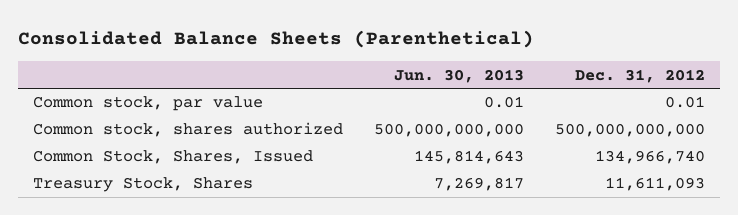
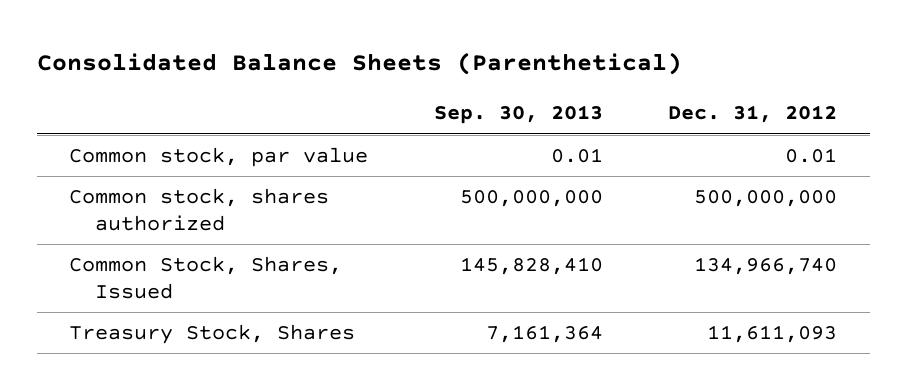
[393,68,524,83] Jun. 30, 2013 -> none
none -> [433,105,603,125] Sep. 30, 2013
[554,123,705,138] 500,000,000,000 -> [693,190,837,208] 500,000,000

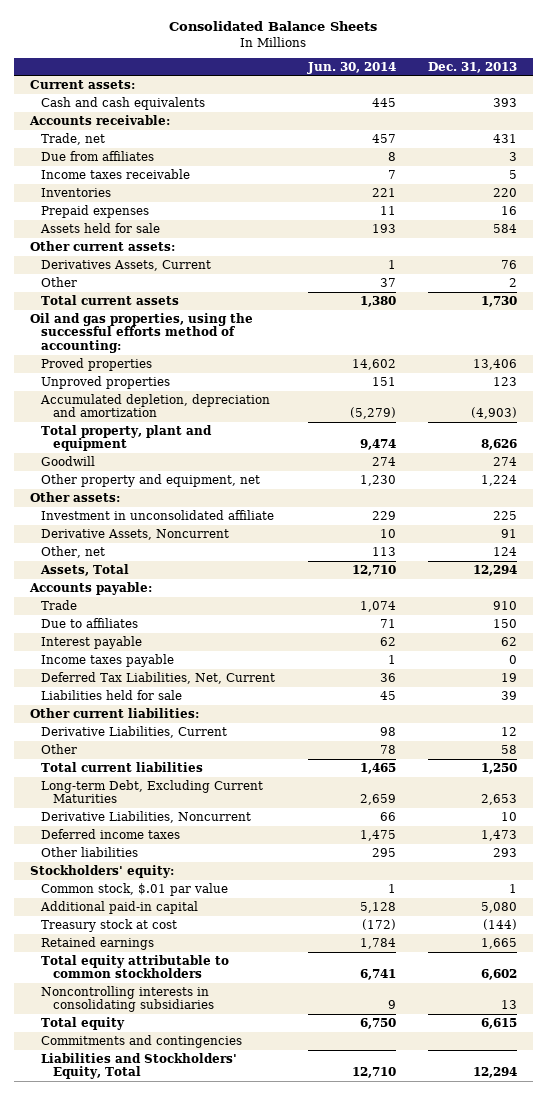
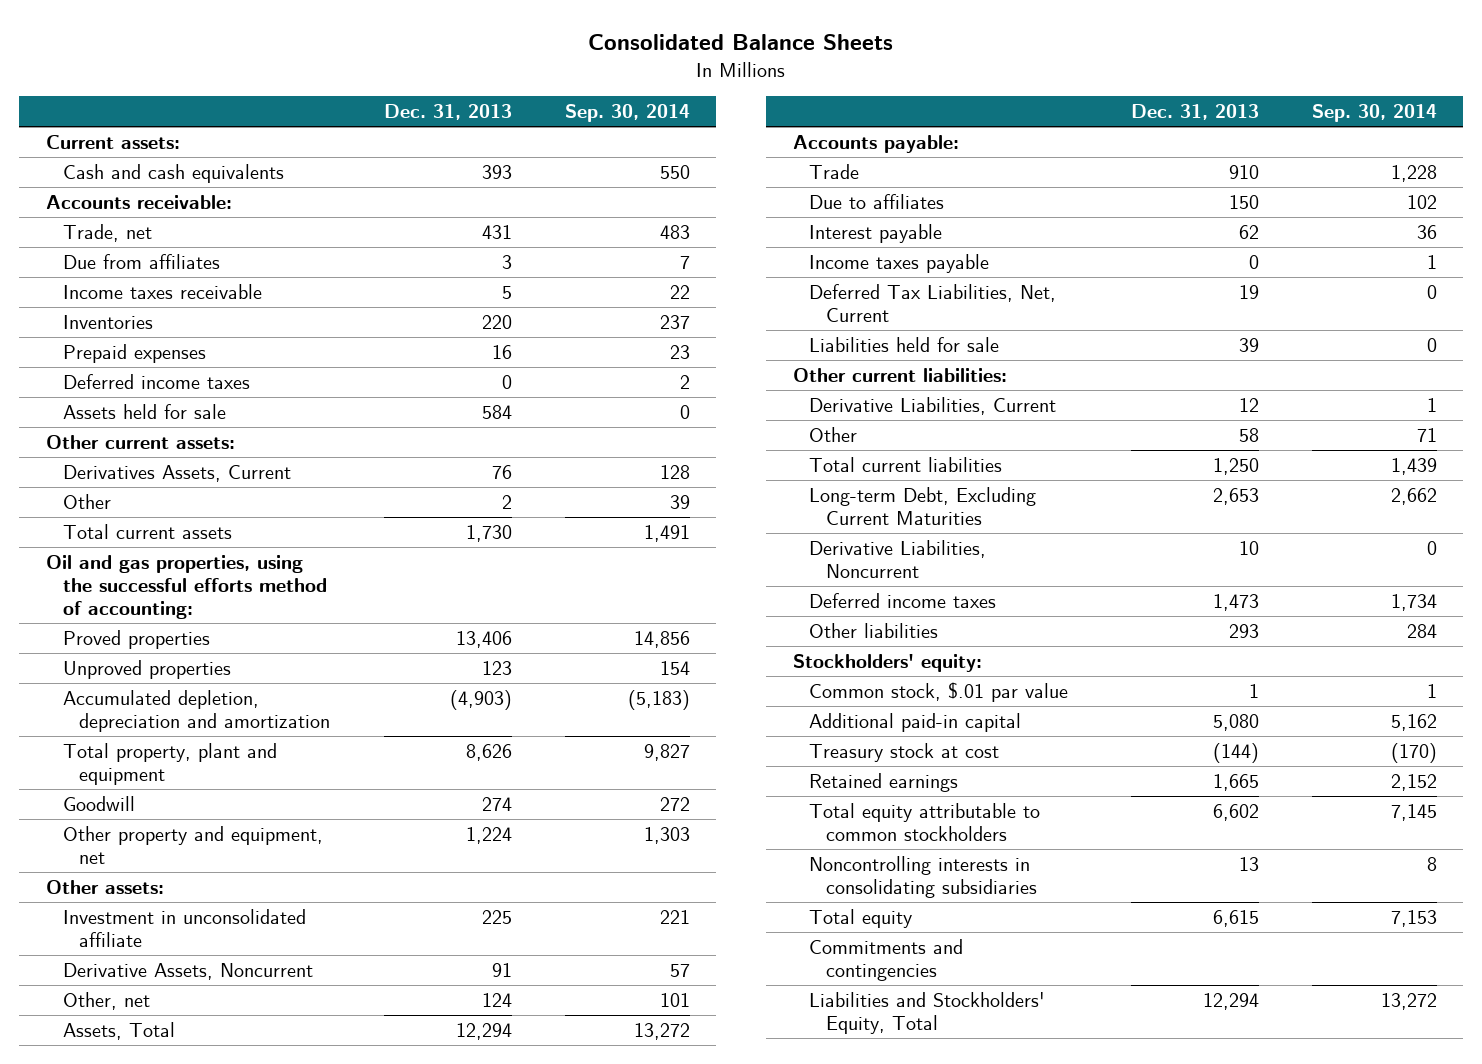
[306,61,396,74] Jun. 30, 2014 -> none
none -> [564,104,690,123] Sep. 30, 2014
none -> [62,373,250,389] Deferred income taxes

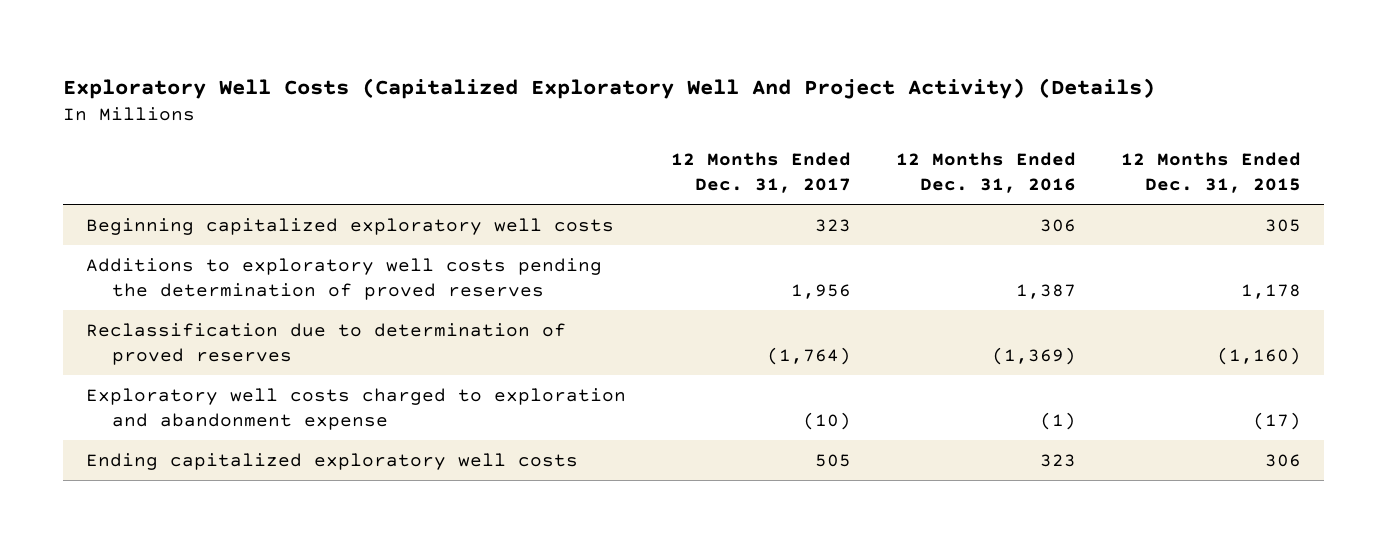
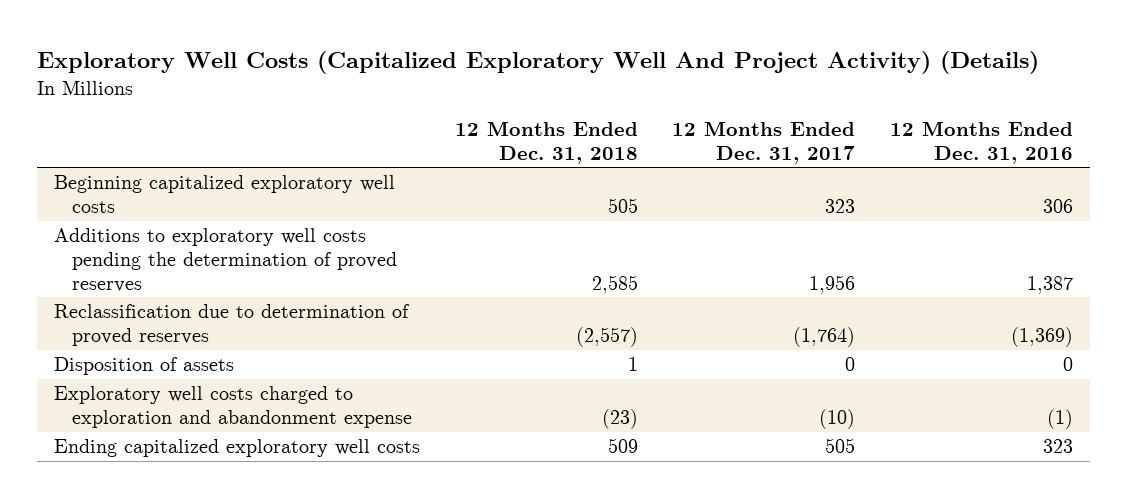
[1121,152,1302,194] 12 Months Ended Dec. 31, 2015 -> none
none -> [454,120,638,164] 12 Months Ended Dec. 31, 2018
none -> [54,357,235,376] Disposition of assets

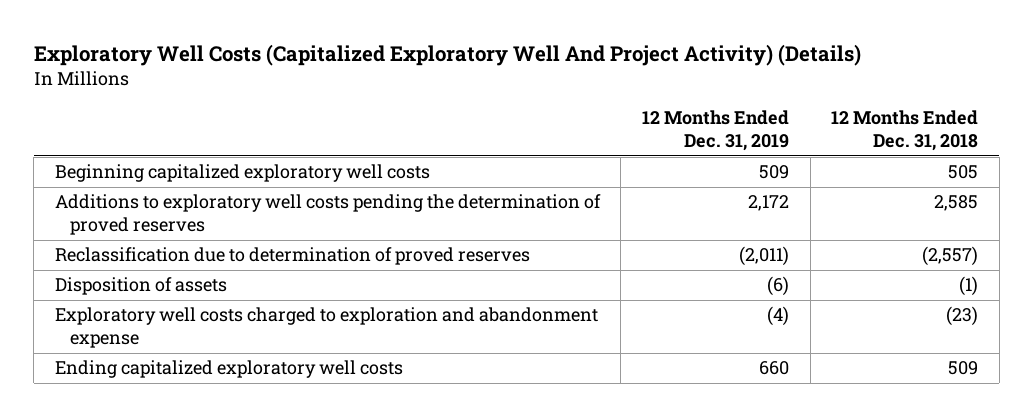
[672,120,856,164] 12 Months Ended Dec. 31, 2017 -> none
[890,120,1074,164] 12 Months Ended Dec. 31, 2016 -> none
none -> [641,110,789,152] 12 Months Ended Dec. 31, 2019
[627,357,638,372] 1 -> [959,276,979,297] (1)

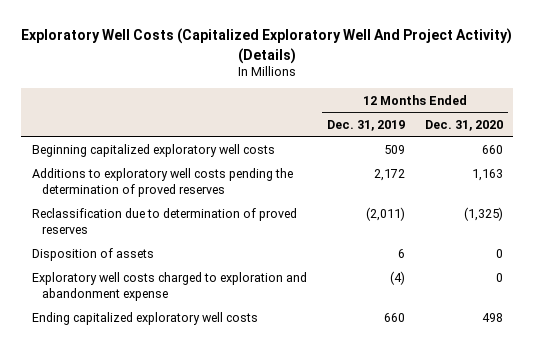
[831,110,979,152] 12 Months Ended Dec. 31, 2018 -> none
none -> [425,120,504,132] Dec. 31, 2020
[766,276,789,297] (6) -> [397,249,405,259] 6

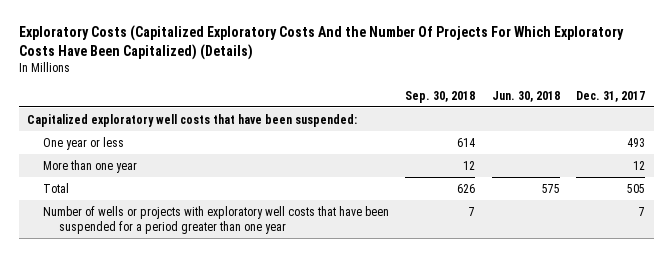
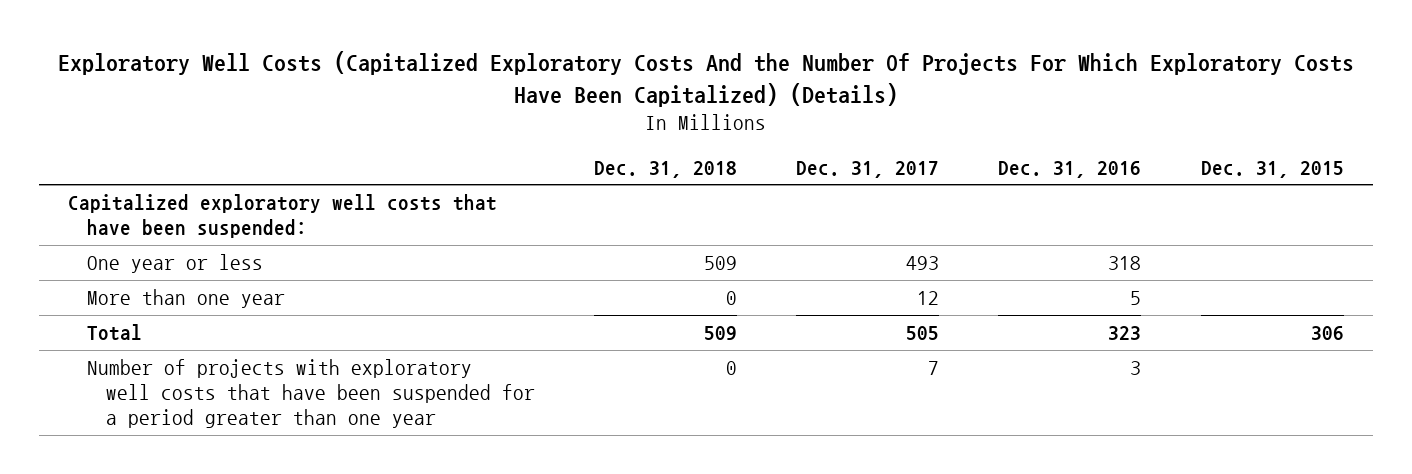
[18,25,624,61] Exploratory Costs (Capitalized Exploratory Costs And the Number Of Projects For Which Exploratory Costs Have Been Capitalized) (Details) -> [57,51,1354,107] Exploratory Well Costs (Capitalized Exploratory Costs And the Number Of Projects For Which Exploratory Costs Have Been Capitalized) (Details)
[405,90,476,103] Sep. 30, 2018 -> none
[491,90,560,102] Jun. 30, 2018 -> none
none -> [594,160,738,178] Dec. 31, 2018
none -> [998,160,1142,178] Dec. 31, 2016
none -> [1200,160,1344,178] Dec. 31, 2015
[42,205,389,234] Number of wells or projects with exploratory well costs that have been suspended for a period greater than one year -> [87,358,536,429] Number of projects with exploratory well costs that have been suspended for a period greater than one year

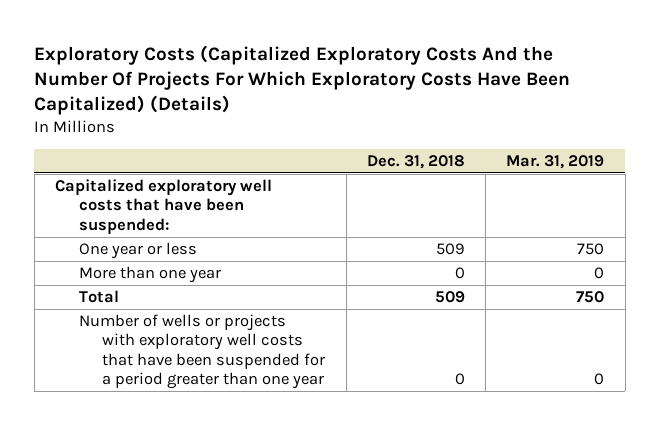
[57,51,1354,107] Exploratory Well Costs (Capitalized Exploratory Costs And the Number Of Projects For Which Exploratory Costs Have Been Capitalized) (Details) -> [34,44,571,116] Exploratory Costs (Capitalized Exploratory Costs And the Number Of Projects For Which Exploratory Costs Have Been Capitalized) (Details)
[796,160,940,178] Dec. 31, 2017 -> none
[998,160,1142,178] Dec. 31, 2016 -> none
[1200,160,1344,178] Dec. 31, 2015 -> none
none -> [506,154,605,169] Mar. 31, 2019
[87,358,536,429] Number of projects with exploratory well costs that have been suspended for a period greater than one year -> [78,314,326,389] Number of wells or projects with exploratory well costs that have been suspended for a period greater than one year

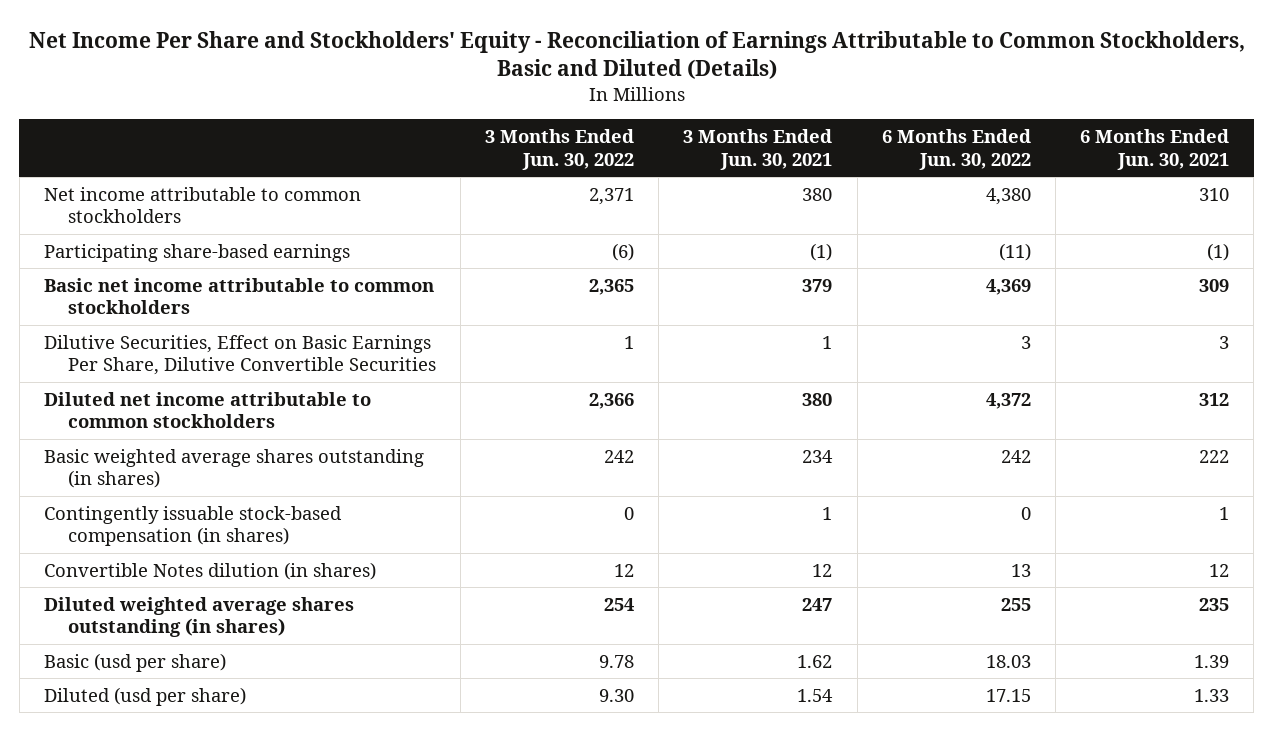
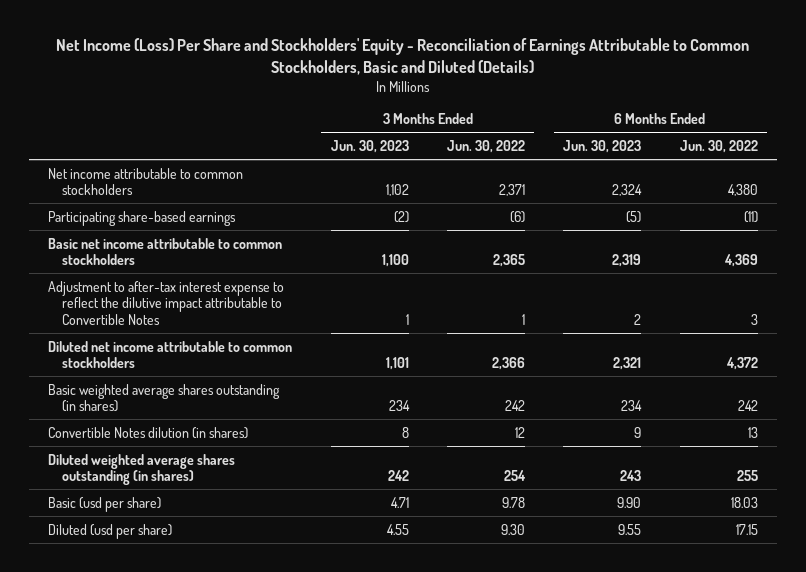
[28,30,1245,80] Net Income Per Share and Stockholders' Equity - Reconciliation of Earnings Attributable to Common Stockholders, Basic and Diluted (Details) -> [55,37,749,75] Net Income (Loss) Per Share and Stockholders' Equity - Reconciliation of Earnings Attributable to Common Stockholders, Basic and Diluted (Details)
[683,129,833,170] 3 Months Ended Jun. 30, 2021 -> none
[1080,129,1230,170] 6 Months Ended Jun. 30, 2021 -> none
none -> [330,140,409,154] Jun. 30, 2023
none -> [563,140,642,154] Jun. 30, 2023
[43,334,436,376] Dilutive Securities, Effect on Basic Earnings Per Share, Dilutive Convertible Securities -> [48,280,285,325] Adjustment to after-tax interest expense to reflect the dilutive impact attributable to Convertible Notes
[43,505,342,547] Contingently issuable stock-based compensation (in shares) -> none

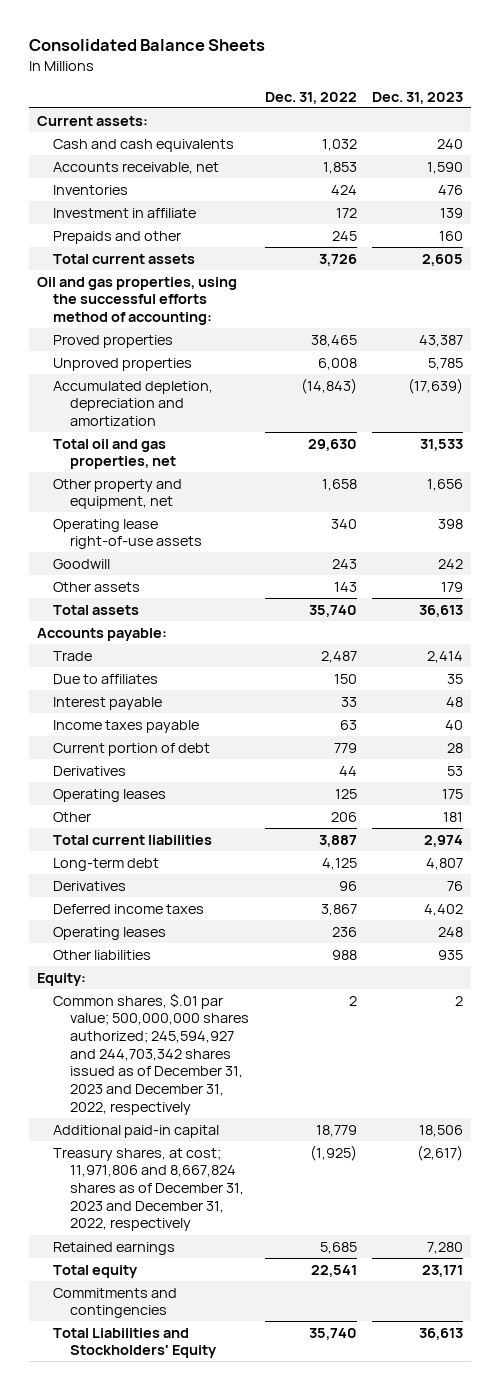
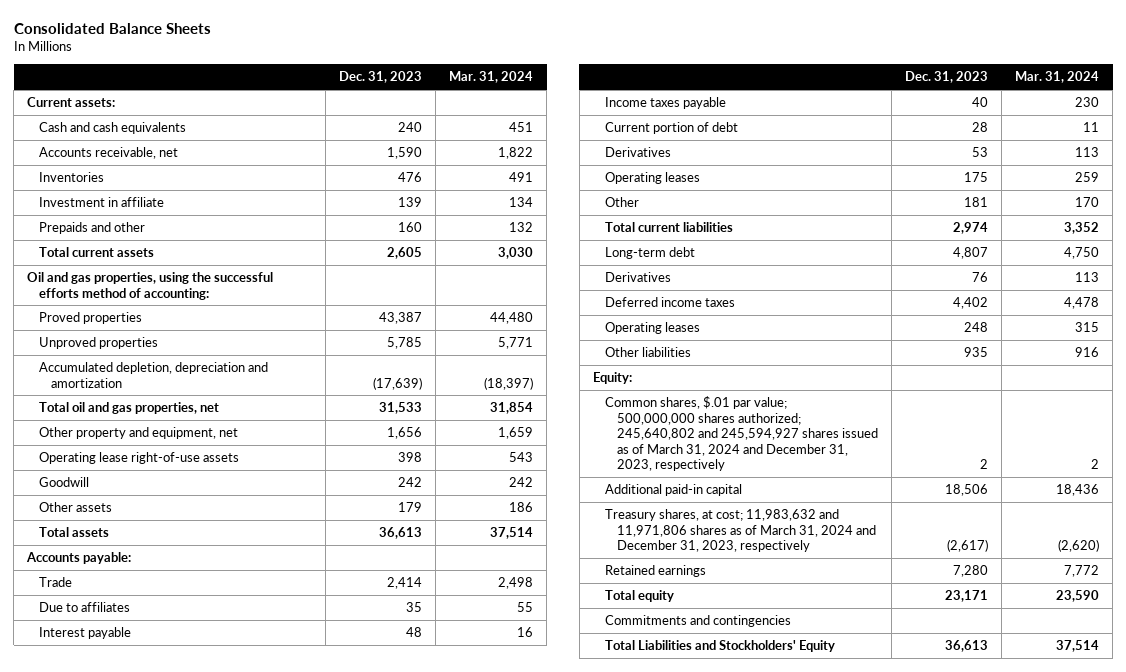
[264,91,357,104] Dec. 31, 2022 -> none
none -> [449,71,534,84] Mar. 31, 2024
[53,992,250,1115] Common shares, $.01 par value; 500,000,000 shares authorized; 245,594,927 and 244,703,342 shares issued as of December 31, 2023 and December 31, 2022, respectively -> [604,396,878,471] Common shares, $.01 par value; 500,000,000 shares authorized; 245,640,802 and 245,594,927 shares issued as of March 31, 2024 and December 31, 2023, respectively
[53,1147,245,1232] Treasury shares, at cost; 11,971,806 and 8,667,824 shares as of December 31, 2023 and December 31, 2022, respectively -> [604,509,876,553] Treasury shares, at cost; 11,983,632 and 11,971,806 shares as of March 31, 2024 and December 31, 2023, respectively

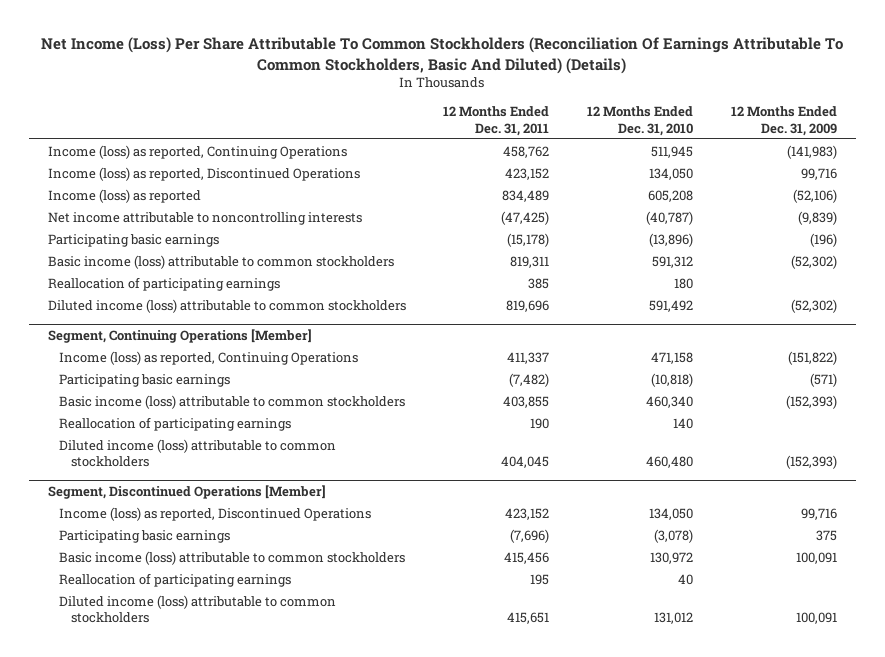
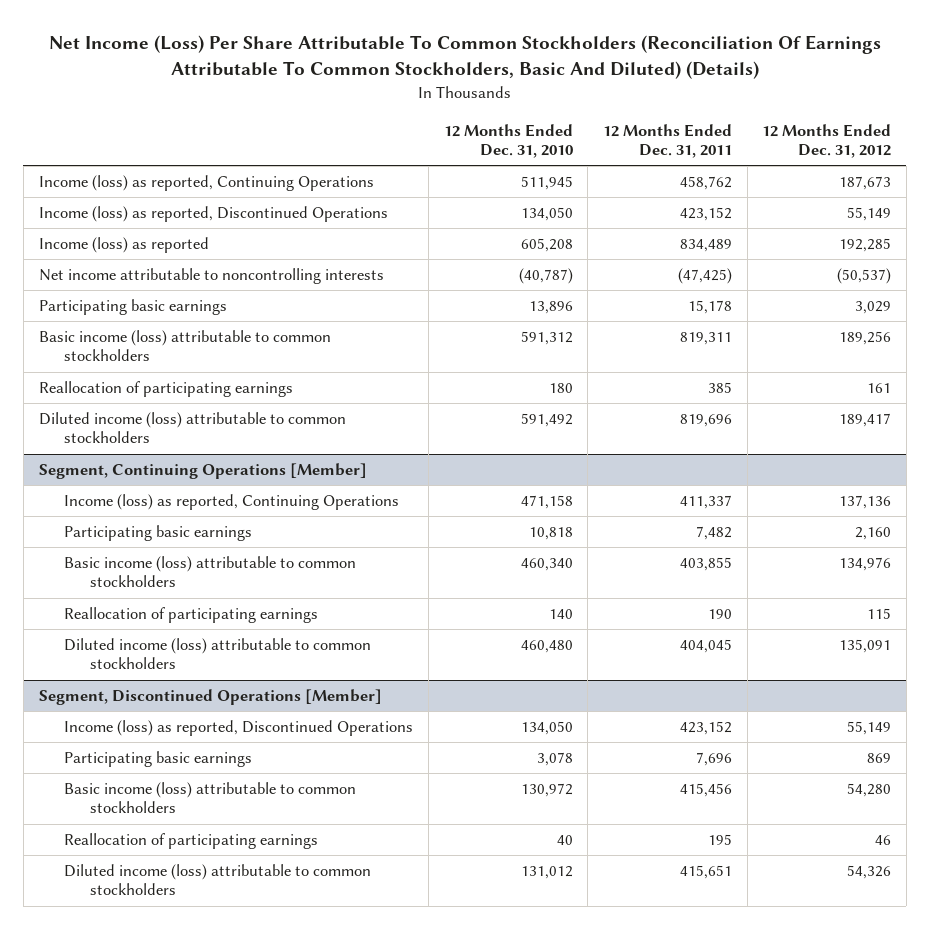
[731,106,838,136] 12 Months Ended Dec. 31, 2009 -> none
none -> [762,123,892,158] 12 Months Ended Dec. 31, 2012
[507,232,550,247] (15,178) -> [687,300,732,315] 15,178
[649,232,694,247] (13,896) -> [528,301,573,315] 13,896
[509,372,550,387] (7,482) -> [695,526,732,541] 7,482
[651,372,694,387] (10,818) -> [528,527,573,541] 10,818
[510,528,550,543] (7,696) -> [695,752,732,767] 7,696
[654,528,694,543] (3,078) -> [536,752,573,767] 3,078

